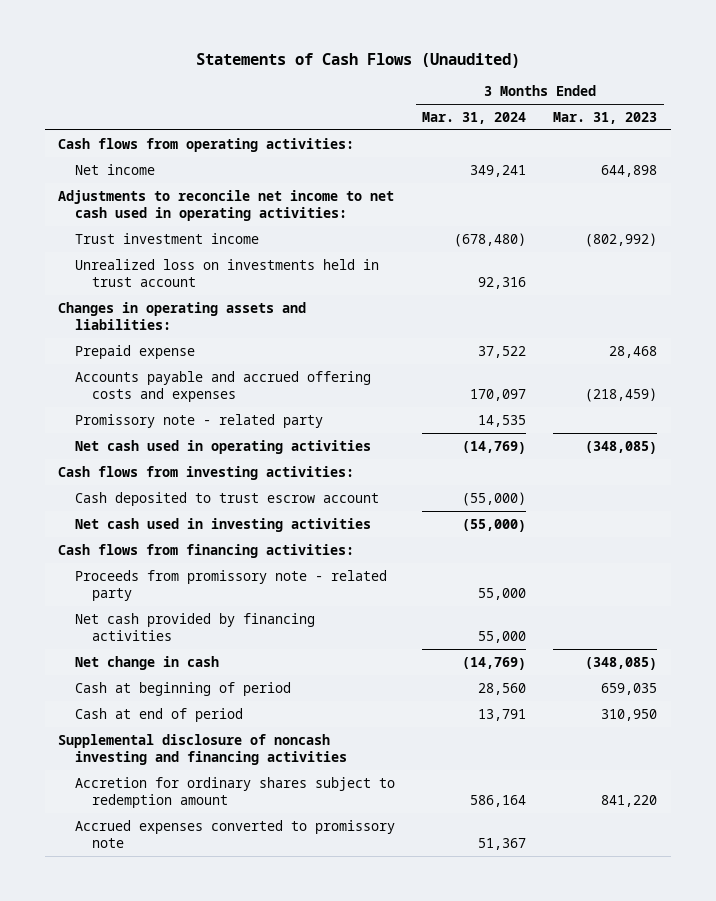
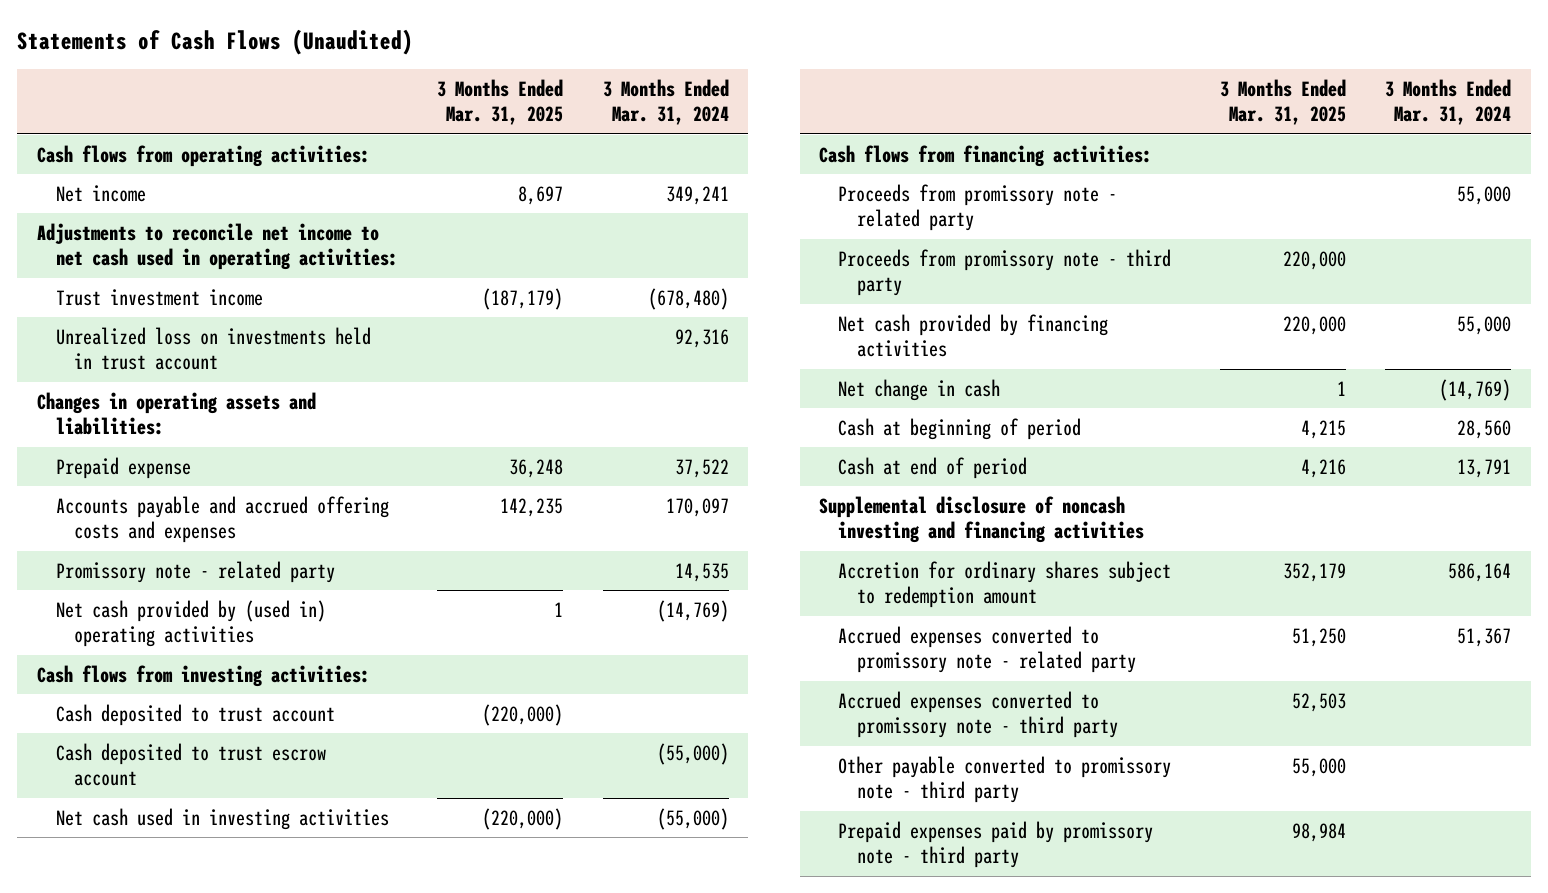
[553,111,658,124] Mar. 31, 2023 -> none
none -> [437,78,564,126] 3 Months Ended Mar. 31, 2025
[75,439,372,454] Net cash used in operating activities -> [55,599,326,648] Net cash provided by (used in) operating activities
none -> [55,703,335,726] Cash deposited to trust account
none -> [838,248,1172,297] Proceeds from promissory note - third party
[75,819,396,848] Accrued expenses converted to promissory note -> [838,625,1136,674] Accrued expenses converted to promissory note - related party
none -> [838,690,1118,739] Accrued expenses converted to promissory note - third party
none -> [838,755,1172,804] Other payable converted to promissory note - third party
none -> [838,820,1154,869] Prepaid expenses paid by promissory note - third party

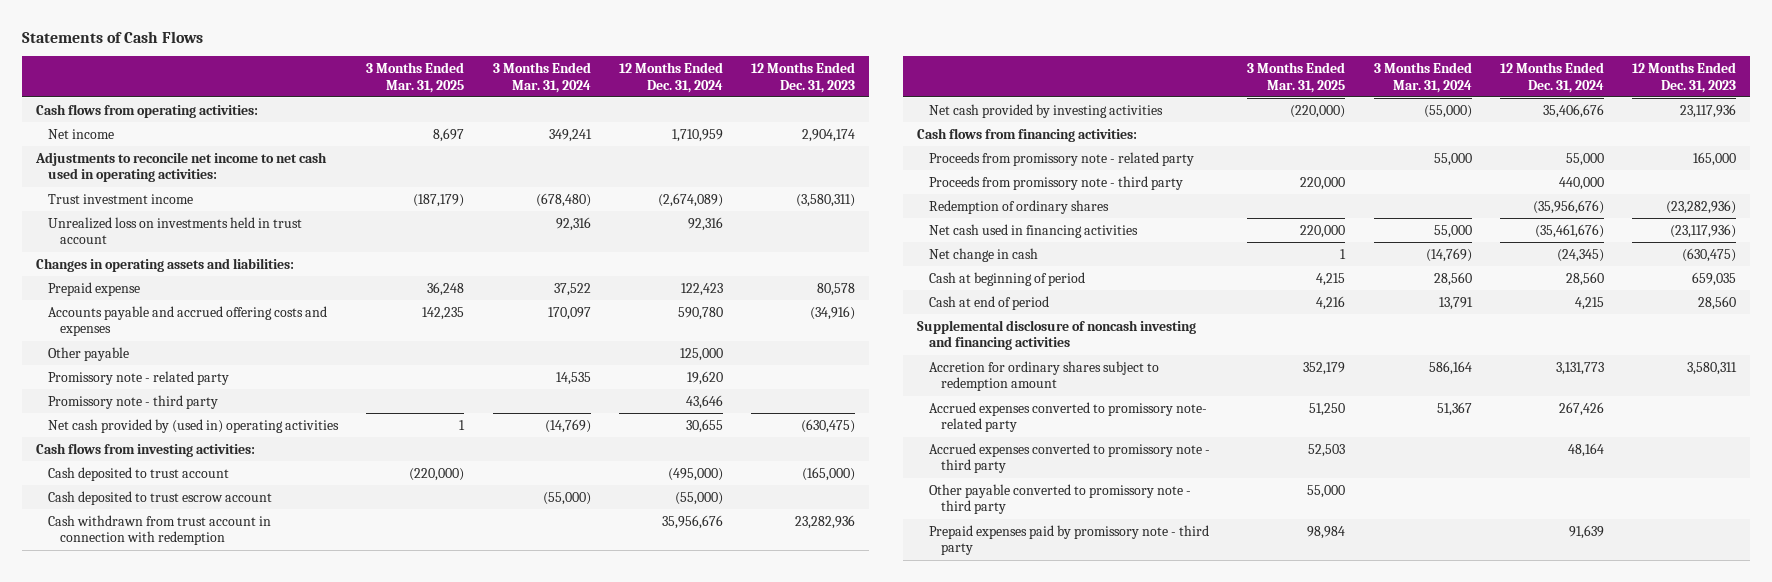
[16,28,413,55] Statements of Cash Flows (Unaudited) -> [21,30,203,43] Statements of Cash Flows
none -> [618,61,723,93] 12 Months Ended Dec. 31, 2024
none -> [751,61,856,93] 12 Months Ended Dec. 31, 2023
none -> [47,346,129,361] Other payable
none -> [47,394,218,409] Promissory note - third party
none -> [47,514,271,546] Cash withdrawn from trust account in connection with redemption
[55,807,389,830] Net cash used in investing activities -> [928,103,1163,118] Net cash provided by investing activities
none -> [928,199,1109,214] Redemption of ordinary shares
[838,313,1109,358] Net cash provided by financing activities -> [928,223,1138,238] Net cash used in financing activities
[838,625,1136,674] Accrued expenses converted to promissory note - related party -> [928,401,1207,433] Accrued expenses converted to promissory note- related party

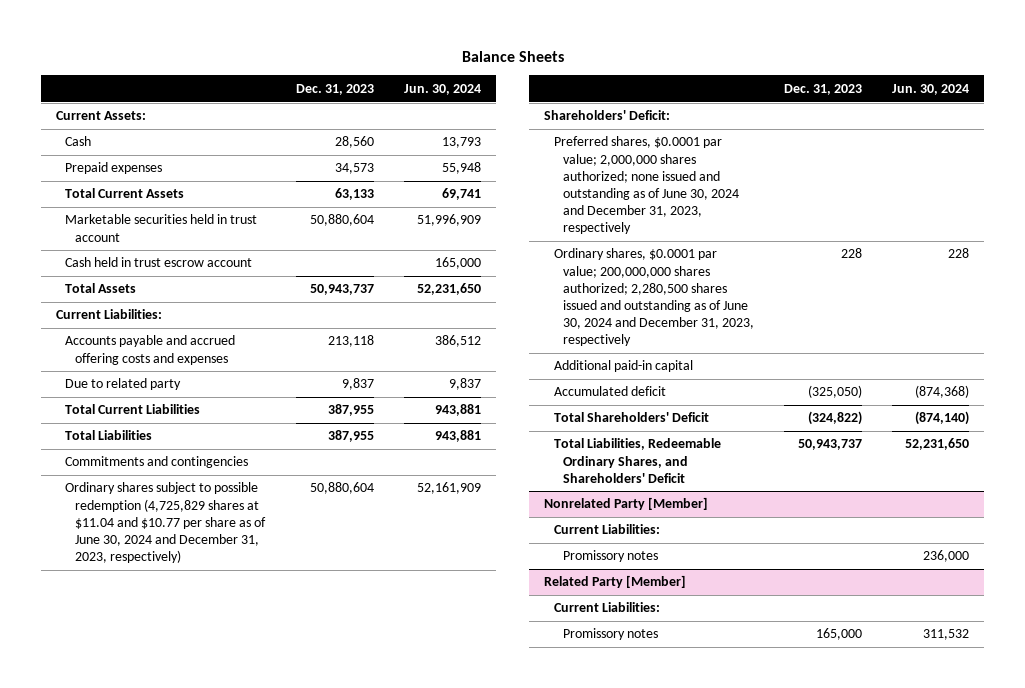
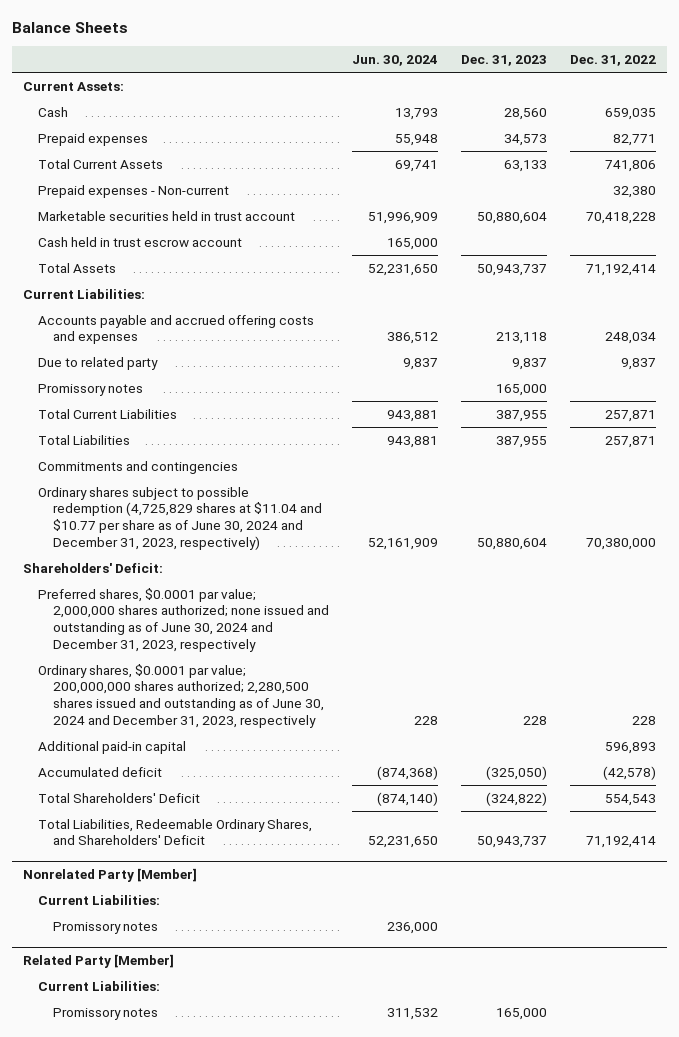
none -> [569,55,656,67] Dec. 31, 2022
none -> [37,184,229,198] Prepaid expenses - Non-current
none -> [37,383,143,396] Promissory notes

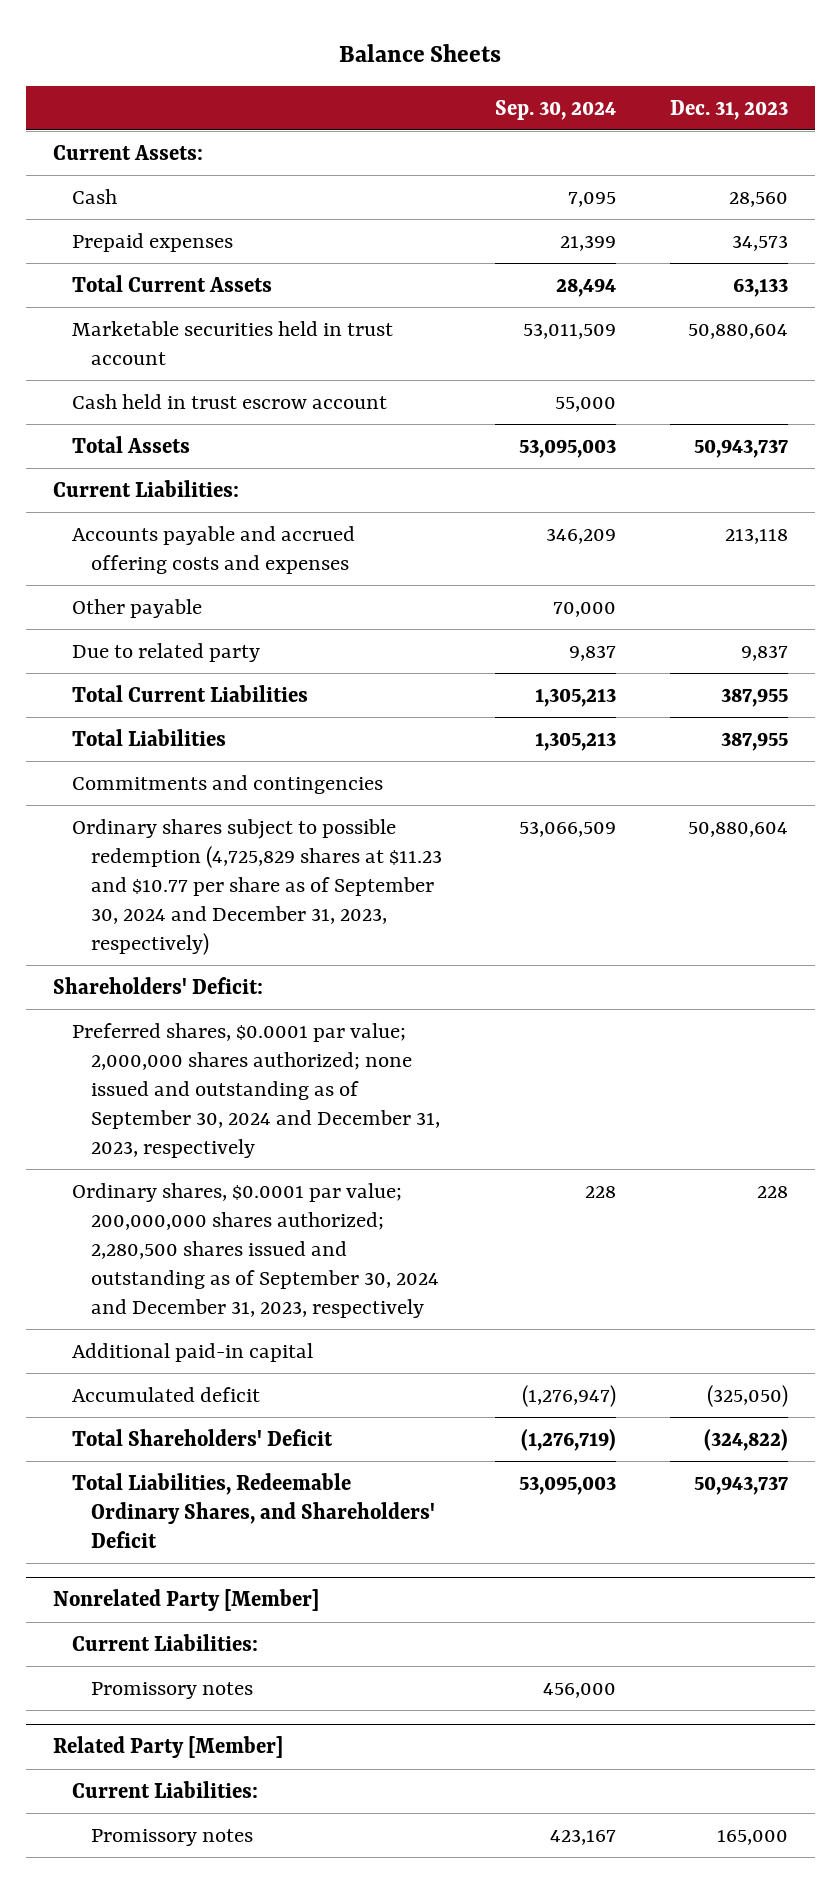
[351,55,438,67] Jun. 30, 2024 -> none
[569,55,656,67] Dec. 31, 2022 -> none
none -> [495,99,617,120] Sep. 30, 2024
[37,184,229,198] Prepaid expenses - Non-current -> none
none -> [71,598,202,618] Other payable
[37,383,143,396] Promissory notes -> none
[37,486,322,550] Ordinary shares subject to possible redemption (4,725,829 shares at $11.04 and $10.77 per share as of June 30, 2024 and December 31, 2023, respectively) -> [71,818,442,955] Ordinary shares subject to possible redemption (4,725,829 shares at $11.23 and $10.77 per share as of September 30, 2024 and December 31, 2023, respectively)
[37,587,329,652] Preferred shares, $0.0001 par value; 2,000,000 shares authorized; none issued and outstanding as of June 30, 2024 and December 31, 2023, respectively -> [71,1022,440,1158] Preferred shares, $0.0001 par value; 2,000,000 shares authorized; none issued and outstanding as of September 30, 2024 and December 31, 2023, respectively
[37,663,324,728] Ordinary shares, $0.0001 par value; 200,000,000 shares authorized; 2,280,500 shares issued and outstanding as of June 30, 2024 and December 31, 2023, respectively -> [71,1182,439,1318] Ordinary shares, $0.0001 par value; 200,000,000 shares authorized; 2,280,500 shares issued and outstanding as of September 30, 2024 and December 31, 2023, respectively

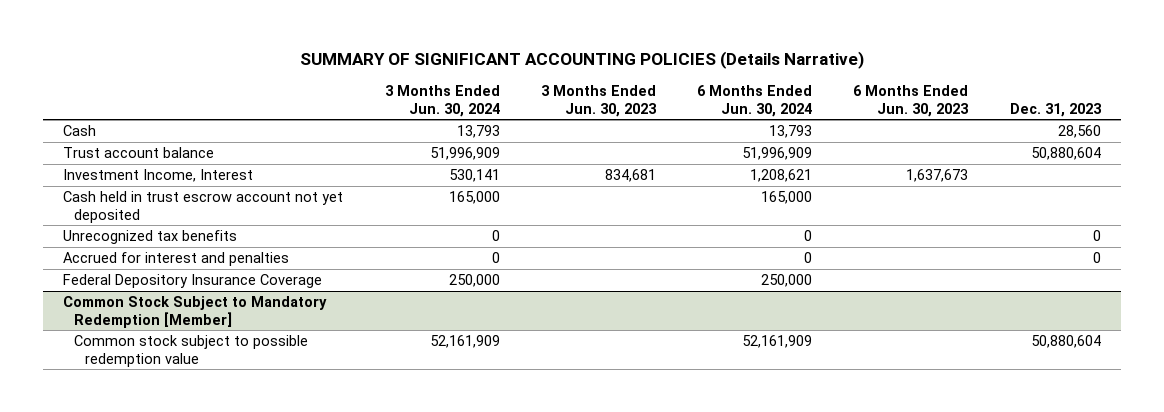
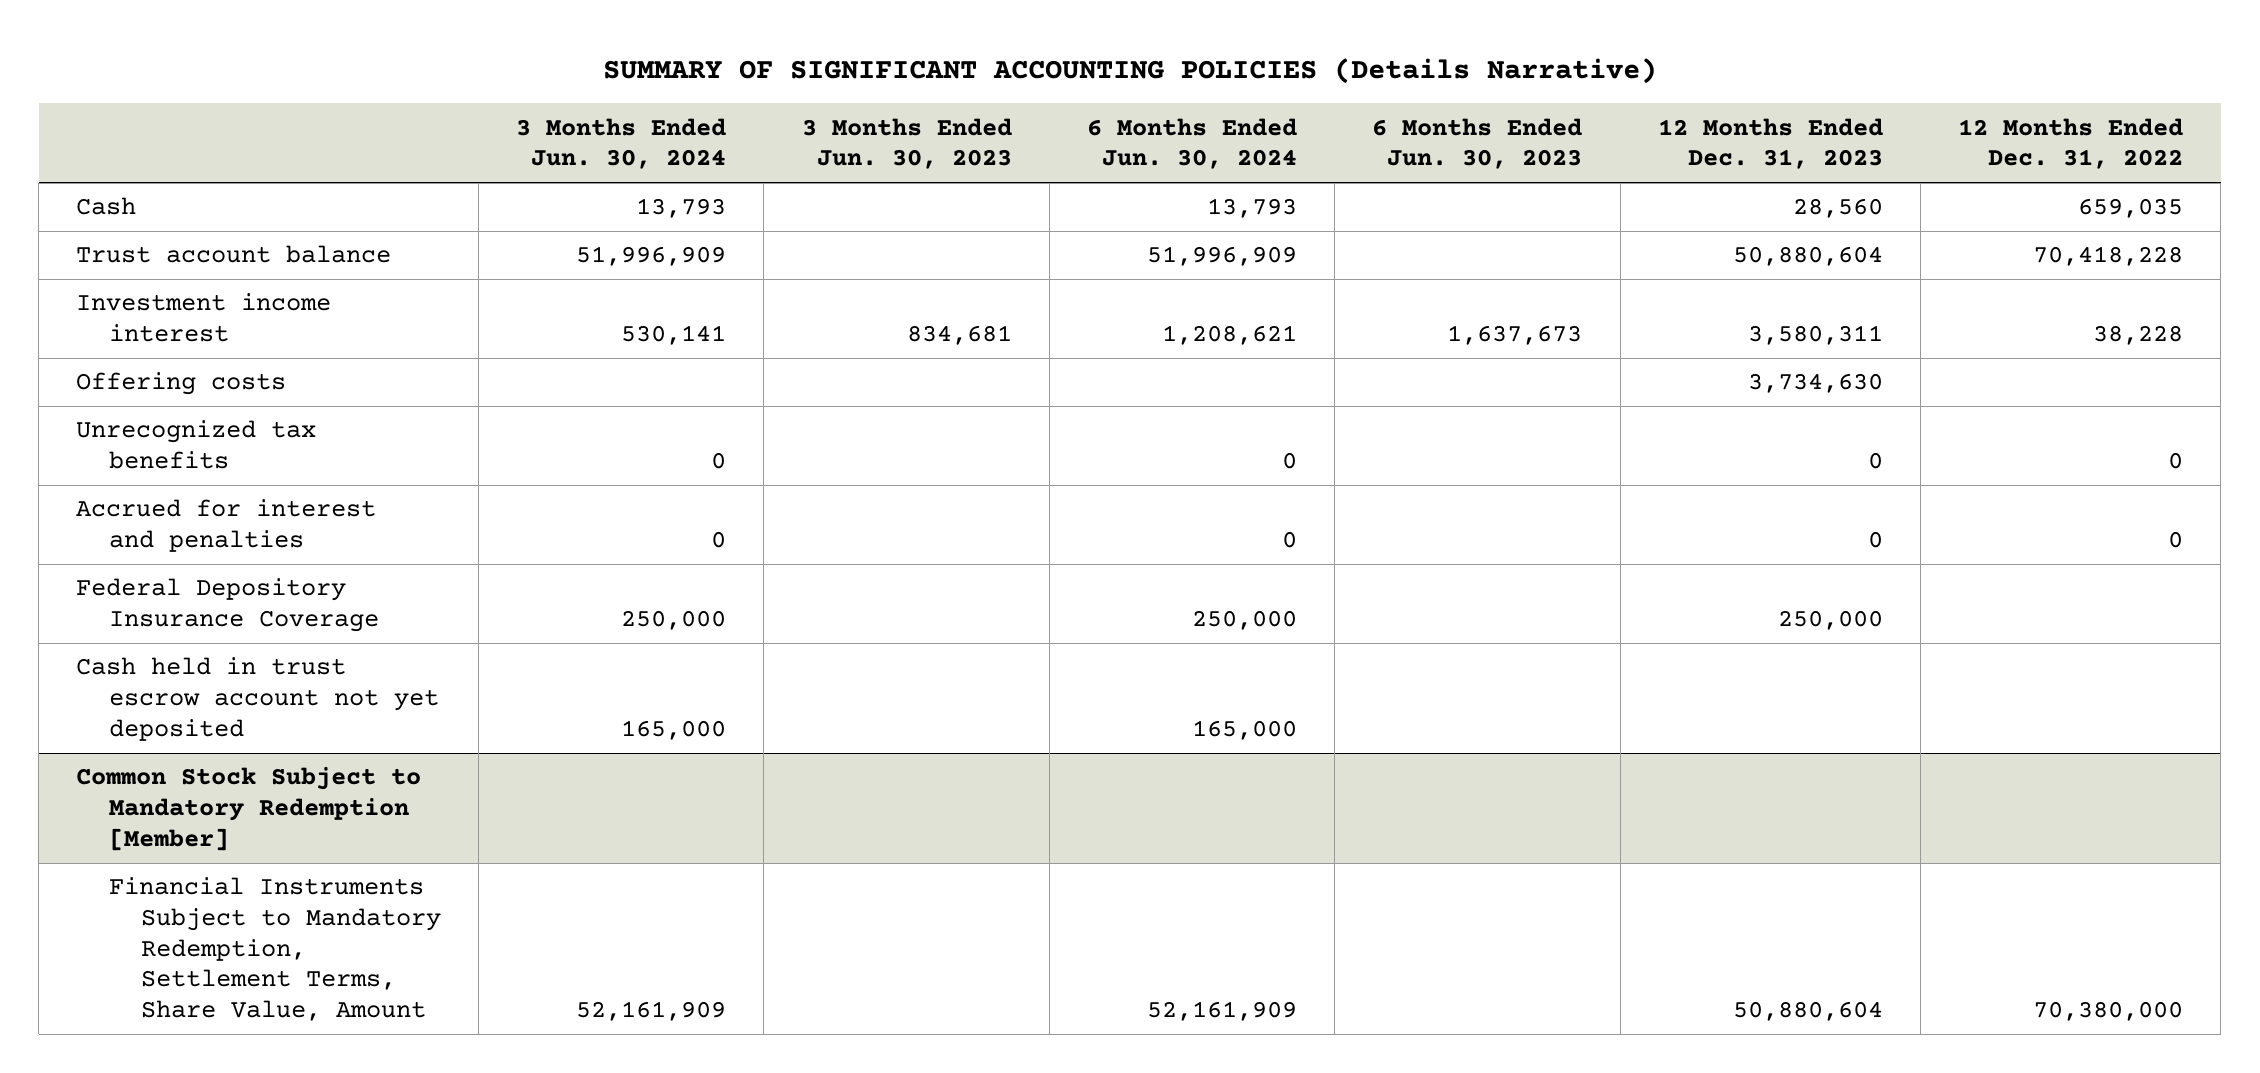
[1009,102,1102,117] Dec. 31, 2023 -> none
none -> [1657,117,1883,170] 12 Months Ended Dec. 31, 2023
none -> [1958,117,2184,170] 12 Months Ended Dec. 31, 2022
[63,169,254,183] Investment Income, Interest -> [76,293,332,343] Investment income interest
none -> [76,372,287,396] Offering costs
[63,191,344,223] Cash held in trust escrow account not yet deposited -> [76,657,439,741] Cash held in trust escrow account not yet deposited
[74,335,309,367] Common stock subject to possible redemption value -> [108,877,441,1022] Financial Instruments Subject to Mandatory Redemption, Settlement Terms, Share Value, Amount

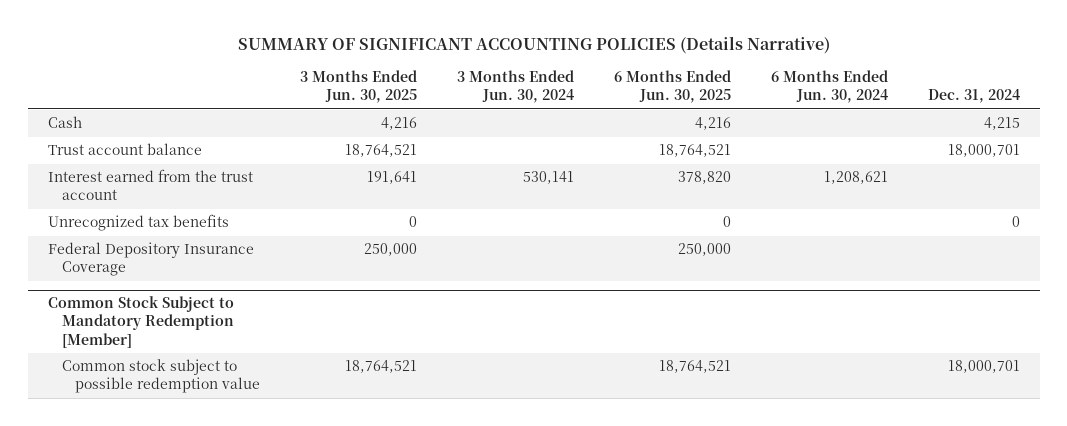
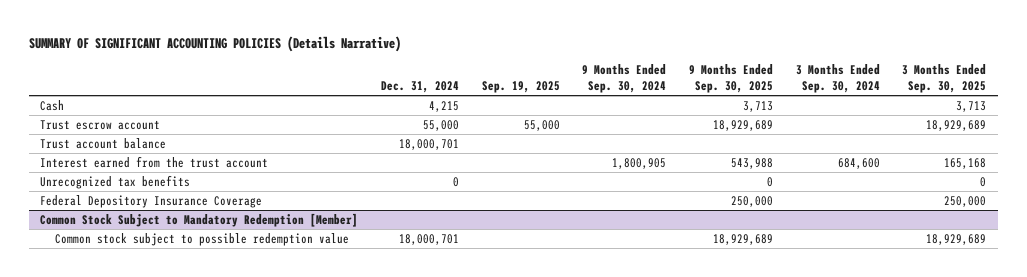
[300,70,418,104] 3 Months Ended Jun. 30, 2025 -> none
[456,70,574,104] 3 Months Ended Jun. 30, 2024 -> none
[613,70,731,104] 6 Months Ended Jun. 30, 2025 -> none
[770,70,888,104] 6 Months Ended Jun. 30, 2024 -> none
none -> [481,80,560,93] Sep. 19, 2025
none -> [582,64,667,93] 9 Months Ended Sep. 30, 2024
none -> [689,64,774,93] 9 Months Ended Sep. 30, 2025
none -> [795,64,880,93] 3 Months Ended Sep. 30, 2024
none -> [902,64,987,93] 3 Months Ended Sep. 30, 2025
none -> [40,119,161,130] Trust escrow account

